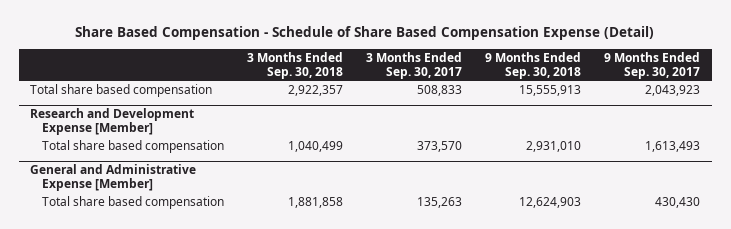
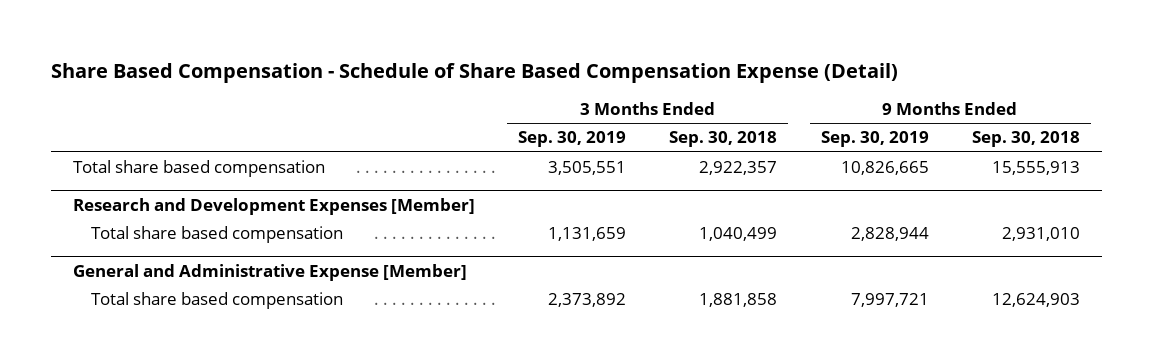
[366,51,463,80] 3 Months Ended Sep. 30, 2017 -> none
[604,51,701,80] 9 Months Ended Sep. 30, 2017 -> none
none -> [518,131,627,148] Sep. 30, 2019
none -> [820,131,929,148] Sep. 30, 2019
[30,108,195,136] Research and Development Expense [Member] -> [72,198,475,216] Research and Development Expenses [Member]

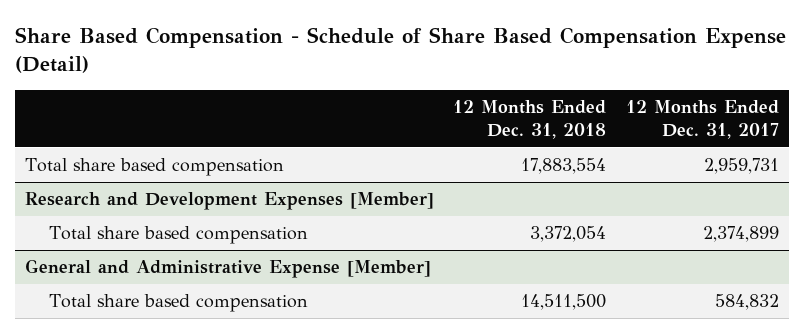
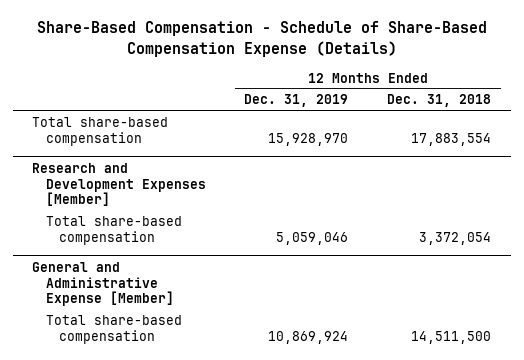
[14,27,786,74] Share Based Compensation - Schedule of Share Based Compensation Expense (Detail) -> [36,21,487,57] Share-Based Compensation - Schedule of Share-Based Compensation Expense (Details)
[626,99,780,140] 12 Months Ended Dec. 31, 2017 -> none
none -> [244,94,349,108] Dec. 31, 2019
[24,158,284,177] Total share based compensation -> [32,116,169,146] Total share-based compensation
[49,226,309,245] Total share based compensation -> [45,215,182,245] Total share-based compensation
[49,294,309,313] Total share based compensation -> [45,314,182,344] Total share-based compensation

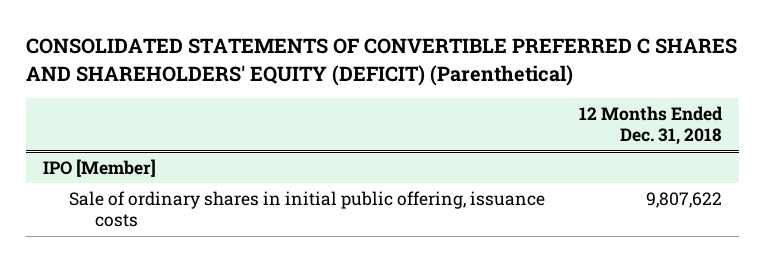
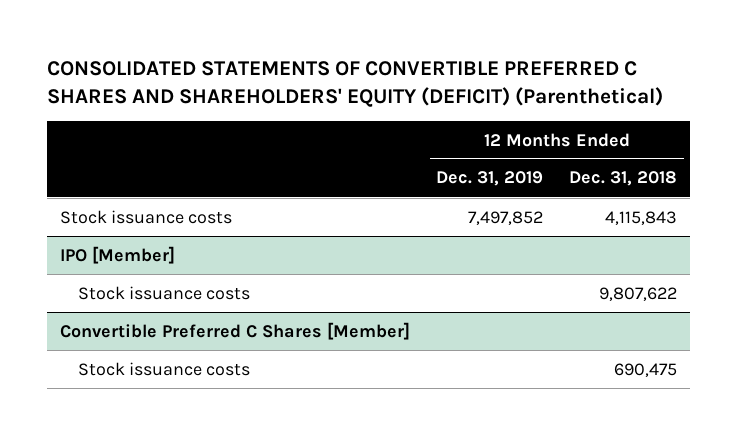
none -> [436,171,544,187] Dec. 31, 2019
none -> [60,209,233,224] Stock issuance costs
[68,190,545,228] Sale of ordinary shares in initial public offering, issuance costs -> [77,285,250,300] Stock issuance costs
none -> [60,321,411,340] Convertible Preferred C Shares [Member]
none -> [77,361,250,376] Stock issuance costs

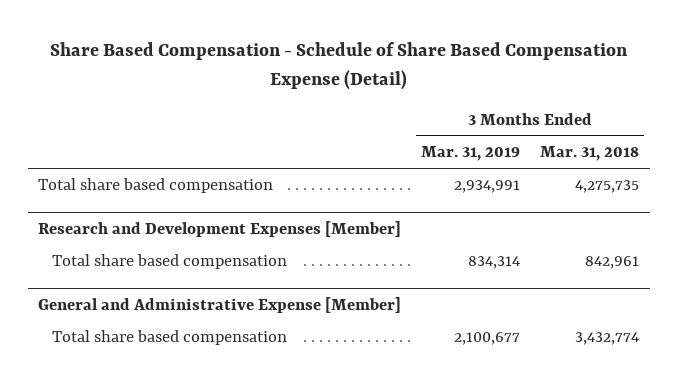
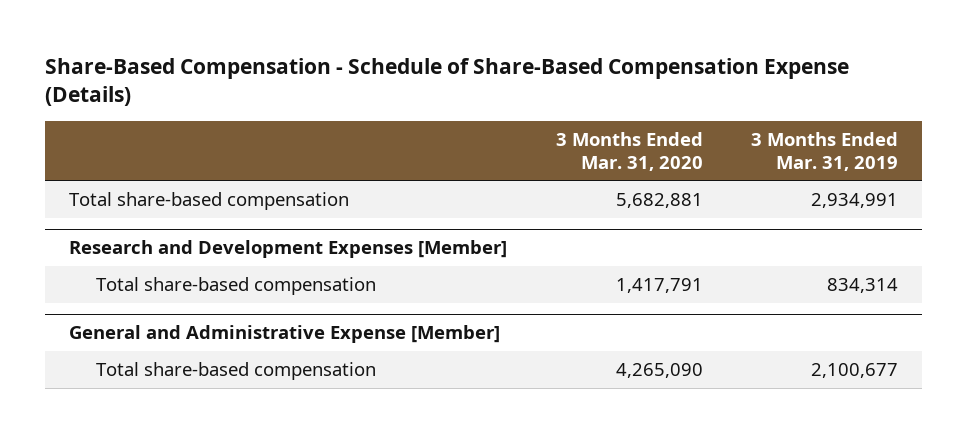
[49,42,628,90] Share Based Compensation - Schedule of Share Based Compensation Expense (Detail) -> [45,57,850,107] Share-Based Compensation - Schedule of Share-Based Compensation Expense (Details)
[540,146,640,162] Mar. 31, 2018 -> none
none -> [555,131,703,171] 3 Months Ended Mar. 31, 2020
[38,178,274,194] Total share based compensation -> [69,192,350,211] Total share-based compensation
[52,254,288,270] Total share based compensation -> [95,277,376,296] Total share-based compensation
[52,330,288,346] Total share based compensation -> [95,362,376,381] Total share-based compensation

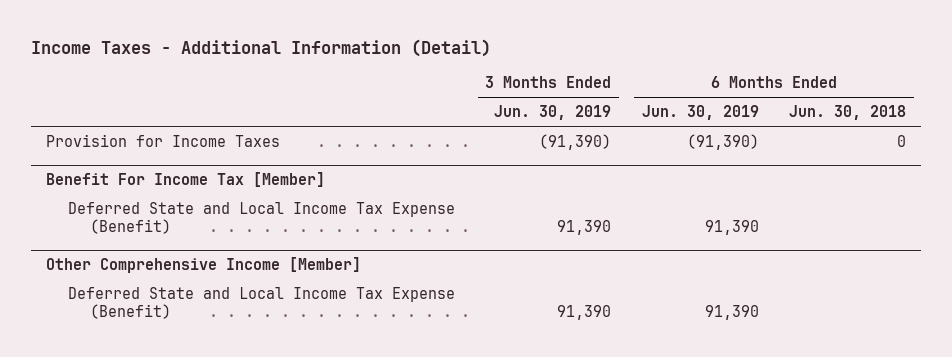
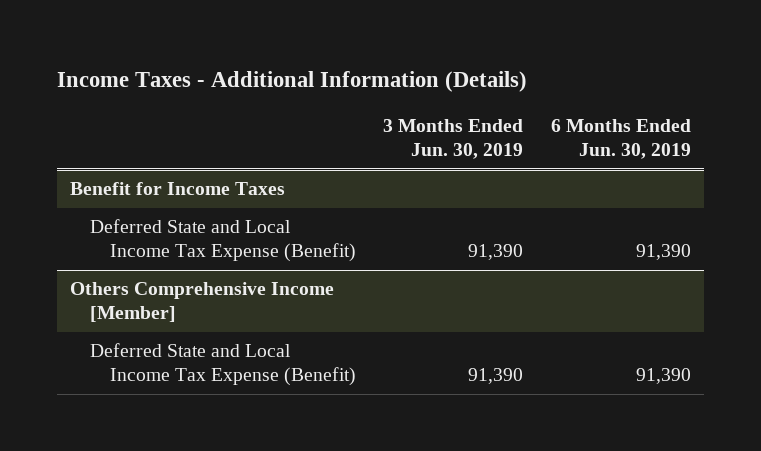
[30,38,491,57] Income Taxes - Additional Information (Detail) -> [56,71,527,93] Income Taxes - Additional Information (Details)
[789,105,907,121] Jun. 30, 2018 -> none
[46,133,281,147] Provision for Income Taxes -> none
[46,171,326,187] Benefit For Income Tax [Member] -> [70,182,286,196] Benefit for Income Taxes
[46,256,362,273] Other Comprehensive Income [Member] -> [70,282,335,323] Others Comprehensive Income [Member]

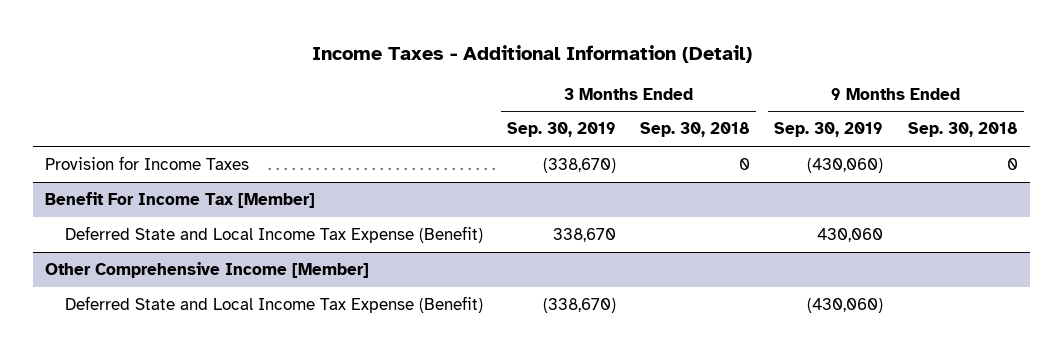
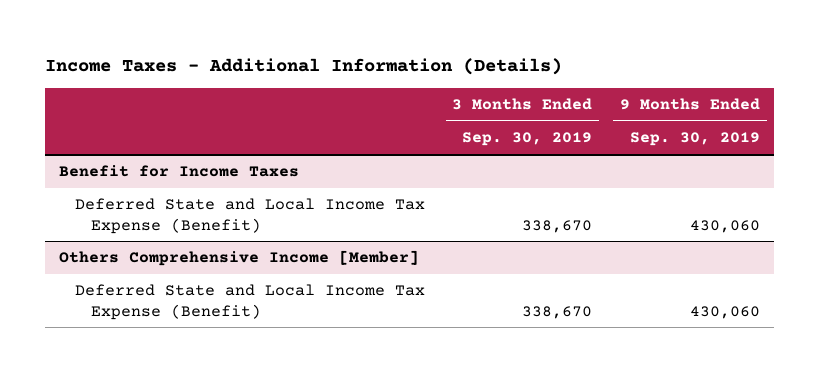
[311,44,752,63] Income Taxes - Additional Information (Detail) -> [45,58,563,76] Income Taxes - Additional Information (Details)
[640,122,751,138] Sep. 30, 2018 -> none
[907,122,1018,138] Sep. 30, 2018 -> none
[45,156,250,171] Provision for Income Taxes -> none
[45,192,316,209] Benefit For Income Tax [Member] -> [59,165,300,178] Benefit for Income Taxes
[45,262,370,279] Other Comprehensive Income [Member] -> [59,250,420,267] Others Comprehensive Income [Member]
[542,298,616,314] (338,670) -> [522,305,593,319] 338,670
[807,298,884,314] (430,060) -> [689,305,760,319] 430,060

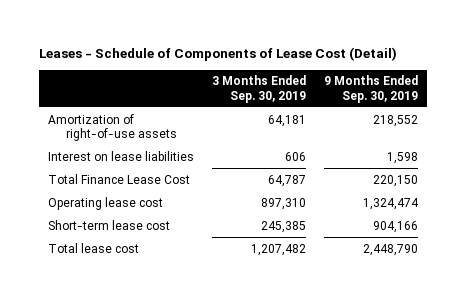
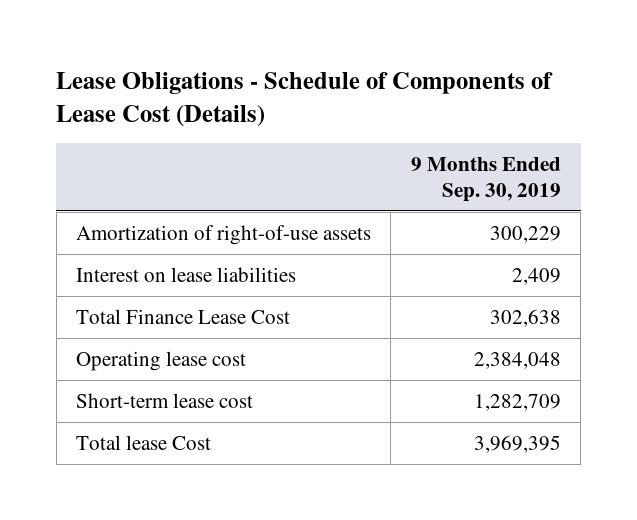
[39,46,398,61] Leases - Schedule of Components of Lease Cost (Detail) -> [56,72,554,128] Lease Obligations - Schedule of Components of Lease Cost (Details)
[212,75,307,103] 3 Months Ended Sep. 30, 2019 -> none
[372,114,418,127] 218,552 -> [489,225,561,243] 300,229
[386,151,418,164] 1,598 -> [511,267,561,285] 2,409
[372,174,418,187] 220,150 -> [489,308,561,327] 302,638
[362,197,419,210] 1,324,474 -> [473,351,561,369] 2,384,048
[372,220,418,233] 904,166 -> [473,393,561,411] 1,282,709
[48,242,140,253] Total lease cost -> [76,434,212,450] Total lease Cost
[362,243,418,256] 2,448,790 -> [473,434,561,453] 3,969,395

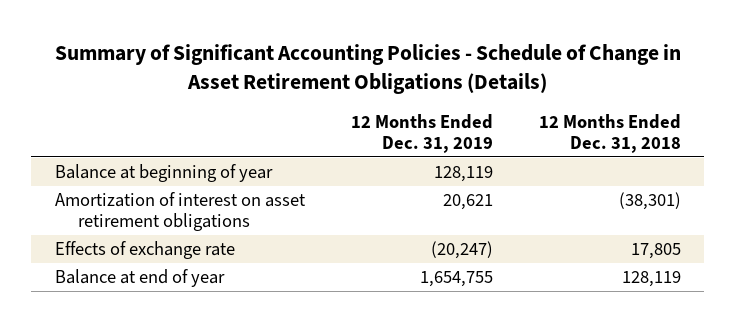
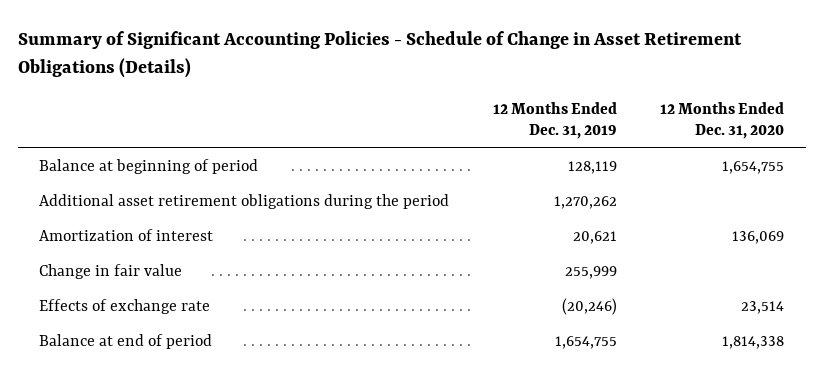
[539,113,682,153] 12 Months Ended Dec. 31, 2018 -> none
none -> [660,101,785,140] 12 Months Ended Dec. 31, 2020
[54,164,273,183] Balance at beginning of year -> [39,158,259,174] Balance at beginning of period
none -> [39,193,450,209] Additional asset retirement obligations during the period
[54,192,306,232] Amortization of interest on asset retirement obligations -> [39,228,214,241] Amortization of interest
none -> [39,263,183,279] Change in fair value
[430,241,493,260] (20,247) -> [561,297,617,315] (20,246)
[54,269,225,288] Balance at end of year -> [39,333,213,349] Balance at end of period

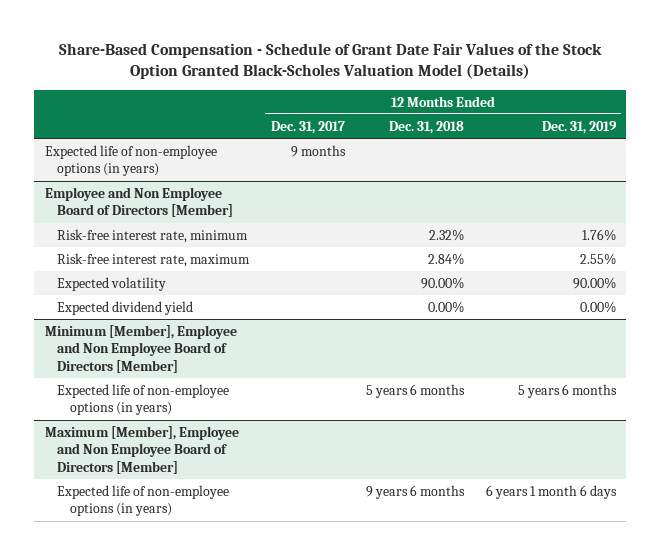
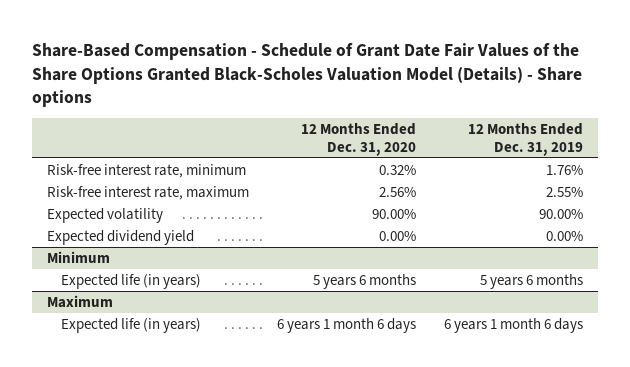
[59,43,603,80] Share-Based Compensation - Schedule of Grant Date Fair Values of the Stock Option Granted Black-Scholes Valuation Model (Details) -> [32,43,583,108] Share-Based Compensation - Schedule of Grant Date Fair Values of the Share Options Granted Black-Scholes Valuation Model (Details) - Share options
[270,120,345,134] Dec. 31, 2017 -> none
[389,120,465,134] Dec. 31, 2018 -> none
none -> [300,123,416,156] 12 Months Ended Dec. 31, 2020
[44,144,217,177] Expected life of non-employee options (in years) -> none
[44,186,234,218] Employee and Non Employee Board of Directors [Member] -> none
[44,324,237,373] Minimum [Member], Employee and Non Employee Board of Directors [Member] -> none
[44,425,239,474] Maximum [Member], Employee and Non Employee Board of Directors [Member] -> none
none -> [46,250,110,263] Minimum
[57,383,230,416] Expected life of non-employee options (in years) -> [61,273,202,289] Expected life (in years)
none -> [46,294,113,308] Maximum
[57,484,230,517] Expected life of non-employee options (in years) -> [61,317,202,333] Expected life (in years)

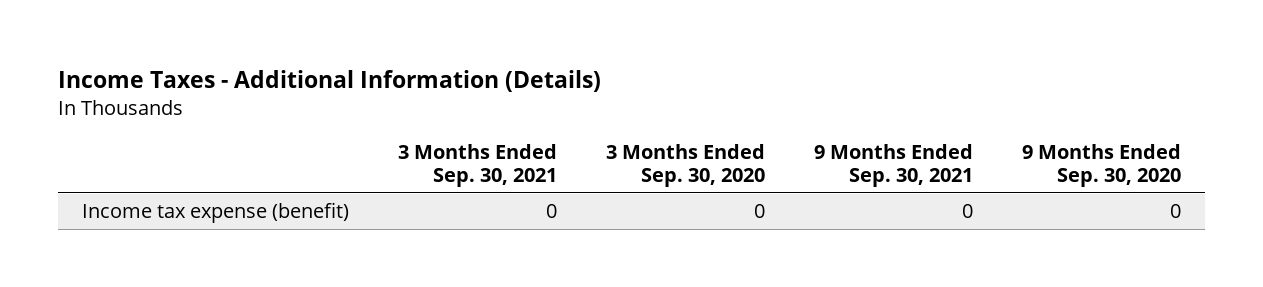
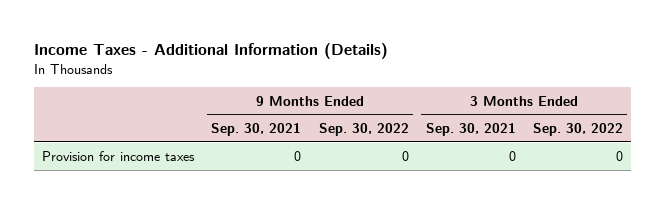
[605,143,765,188] 3 Months Ended Sep. 30, 2020 -> none
[1021,143,1181,188] 9 Months Ended Sep. 30, 2020 -> none
none -> [318,122,409,136] Sep. 30, 2022
none -> [532,122,623,136] Sep. 30, 2022
[82,202,350,224] Income tax expense (benefit) -> [42,151,196,162] Provision for income taxes

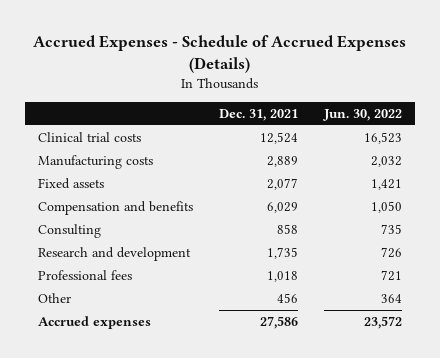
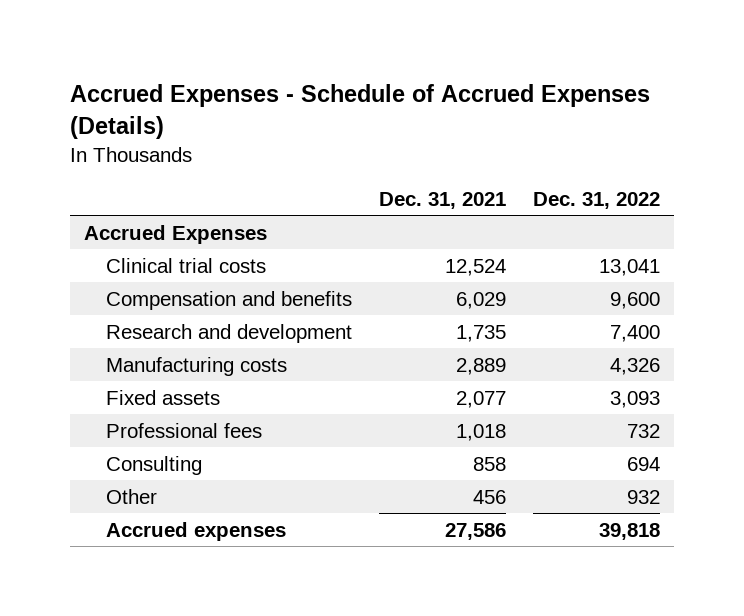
[323,109,403,122] Jun. 30, 2022 -> none
none -> [533,191,661,209] Dec. 31, 2022
none -> [83,224,267,244] Accrued Expenses
[37,155,153,170] Manufacturing costs -> [106,356,288,376] Manufacturing costs
[37,178,104,190] Fixed assets -> [106,389,221,405] Fixed assets
[37,224,101,239] Consulting -> [106,455,203,475] Consulting

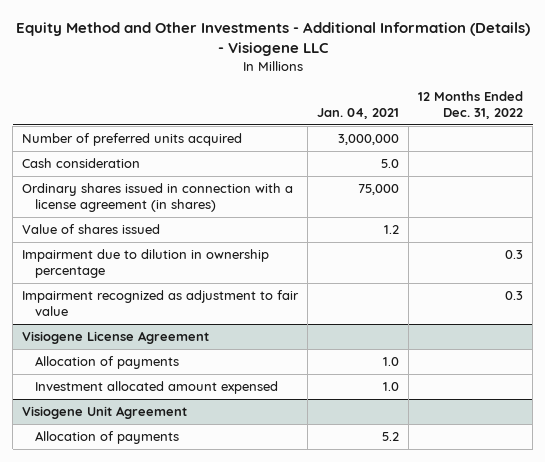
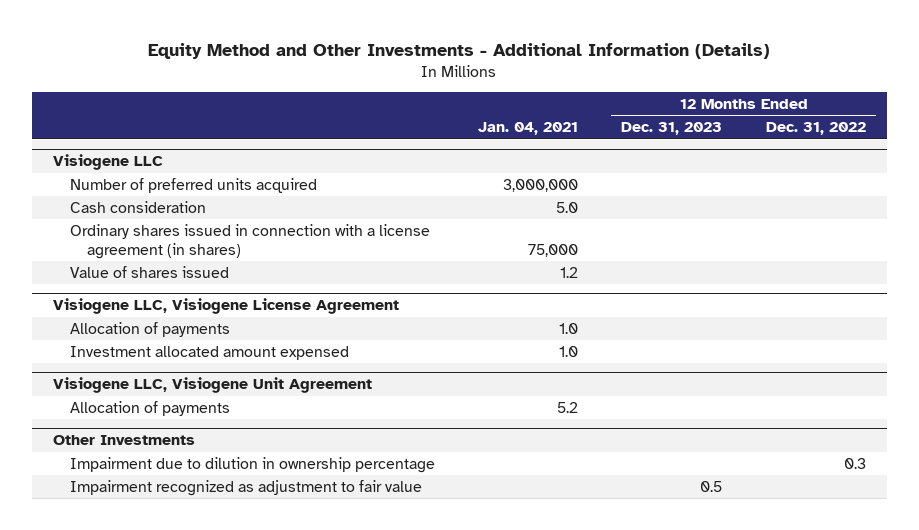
[15,21,530,57] Equity Method and Other Investments - Additional Information (Details) - Visiogene LLC -> [148,42,771,59] Equity Method and Other Investments - Additional Information (Details)
none -> [621,122,723,136] Dec. 31, 2023
none -> [53,154,164,171] Visiogene LLC
[22,249,270,278] Impairment due to dilution in ownership percentage -> none
[22,290,300,316] Impairment recognized as adjustment to fair value -> none
[22,331,210,345] Visiogene License Agreement -> [53,298,400,315] Visiogene LLC, Visiogene License Agreement
[22,406,188,420] Visiogene Unit Agreement -> [53,377,373,394] Visiogene LLC, Visiogene Unit Agreement
none -> [53,435,196,446] Other Investments
none -> [70,456,436,473] Impairment due to dilution in ownership percentage
none -> [70,479,423,496] Impairment recognized as adjustment to fair value

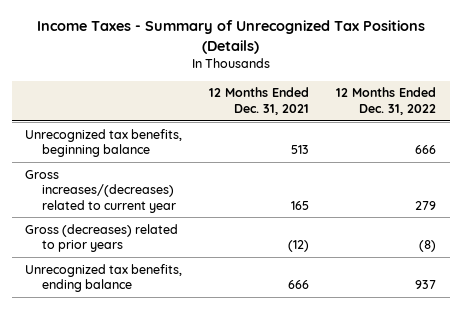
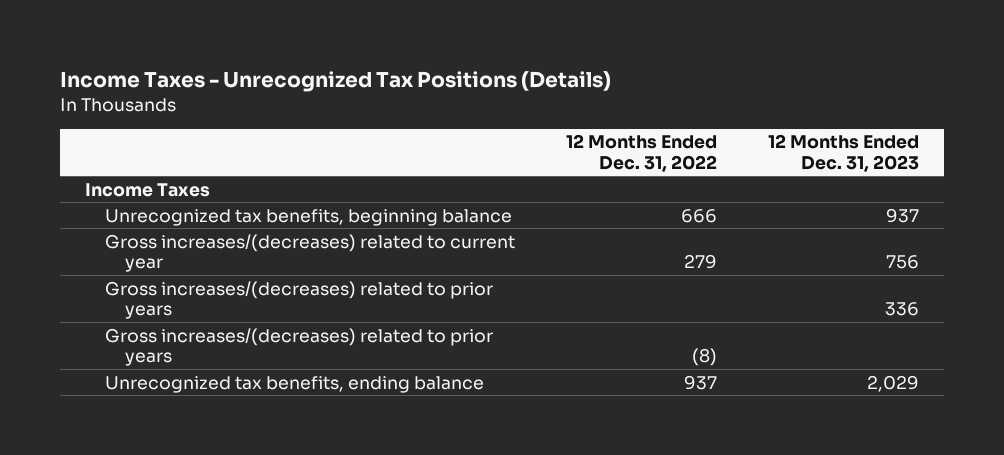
[36,20,425,55] Income Taxes - Summary of Unrecognized Tax Positions (Details) -> [59,71,611,93] Income Taxes - Unrecognized Tax Positions (Details)
[209,87,310,115] 12 Months Ended Dec. 31, 2021 -> none
none -> [767,134,919,172] 12 Months Ended Dec. 31, 2023
none -> [85,182,211,197] Income Taxes
none -> [105,280,494,320] Gross increases/(decreases) related to prior years
[25,223,179,253] Gross (decreases) related to prior years -> [105,327,494,367] Gross increases/(decreases) related to prior years

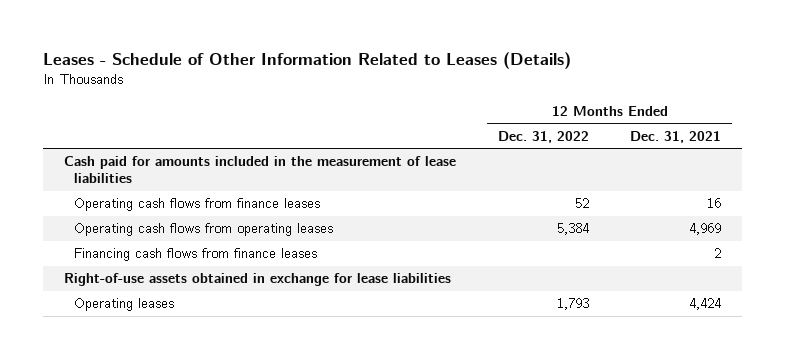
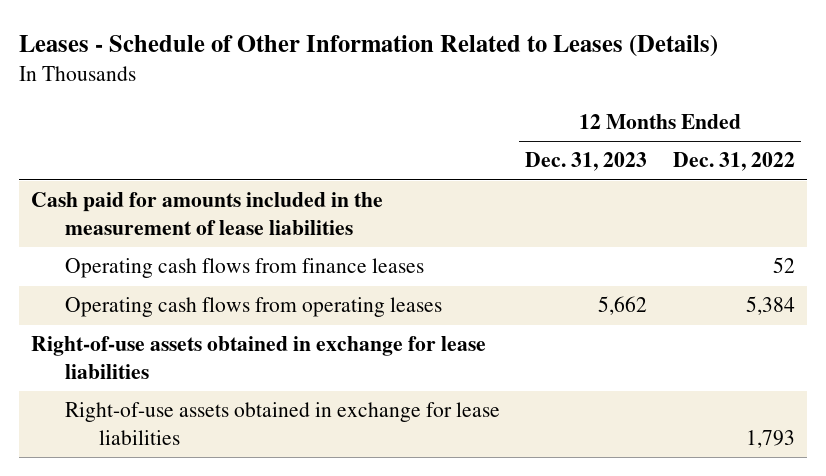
[630,130,722,143] Dec. 31, 2021 -> none
none -> [525,152,648,172] Dec. 31, 2023
[73,248,317,262] Financing cash flows from finance leases -> none
[73,298,174,312] Operating leases -> [65,402,501,446] Right-of-use assets obtained in exchange for lease liabilities

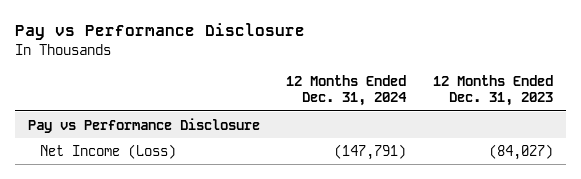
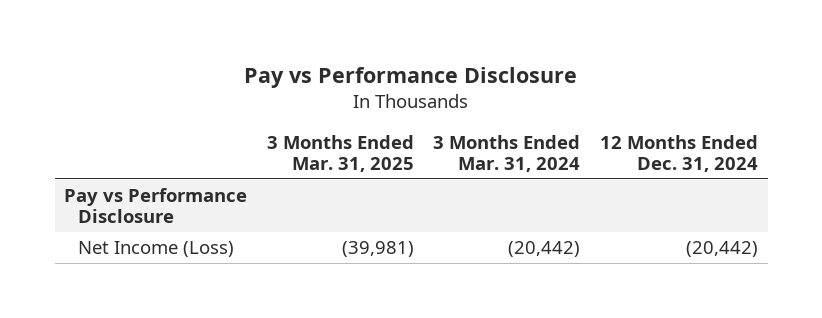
[432,74,553,107] 12 Months Ended Dec. 31, 2023 -> none
none -> [266,134,414,172] 3 Months Ended Mar. 31, 2025
none -> [433,134,581,172] 3 Months Ended Mar. 31, 2024
[334,143,407,160] (147,791) -> [685,240,758,257] (20,442)

